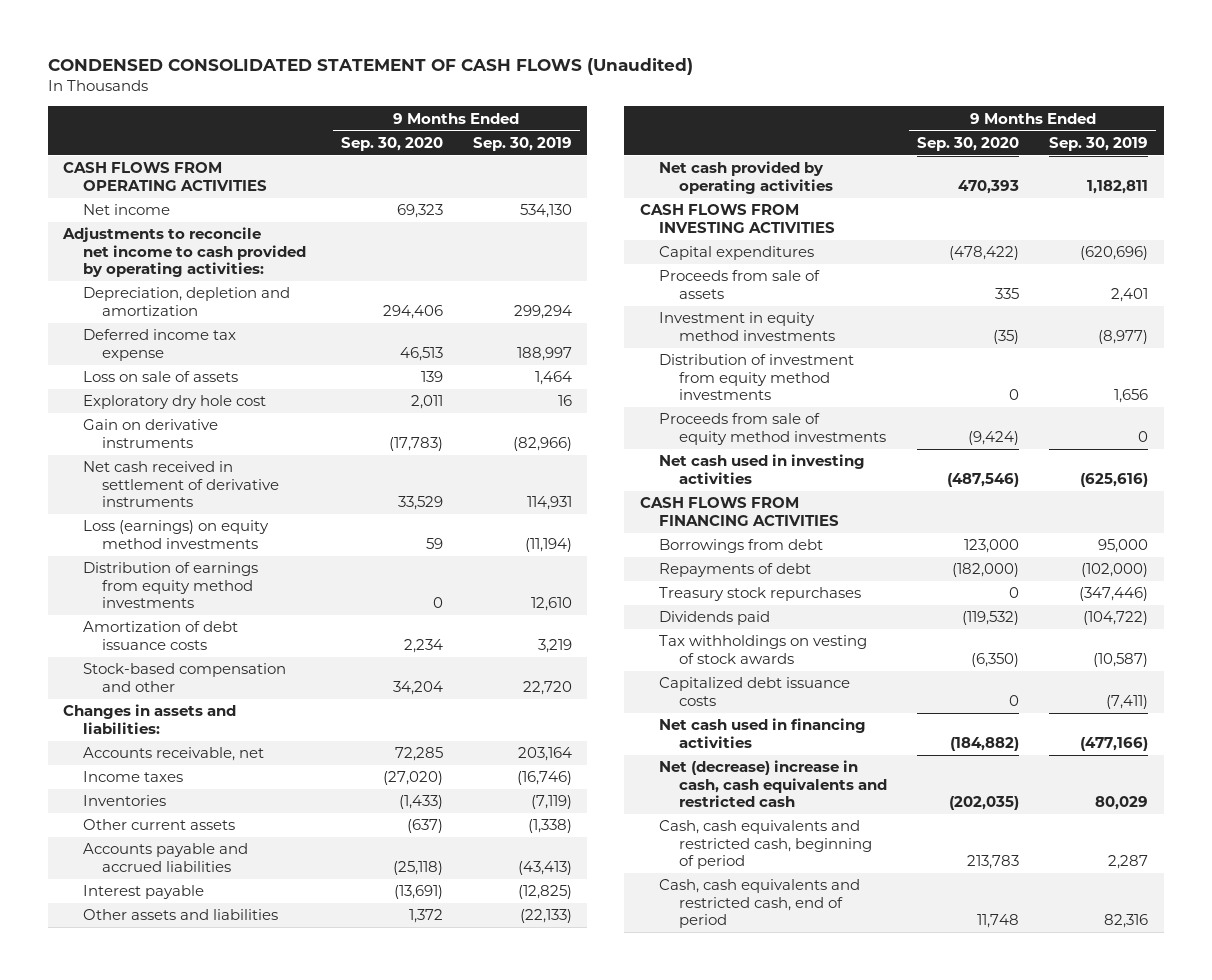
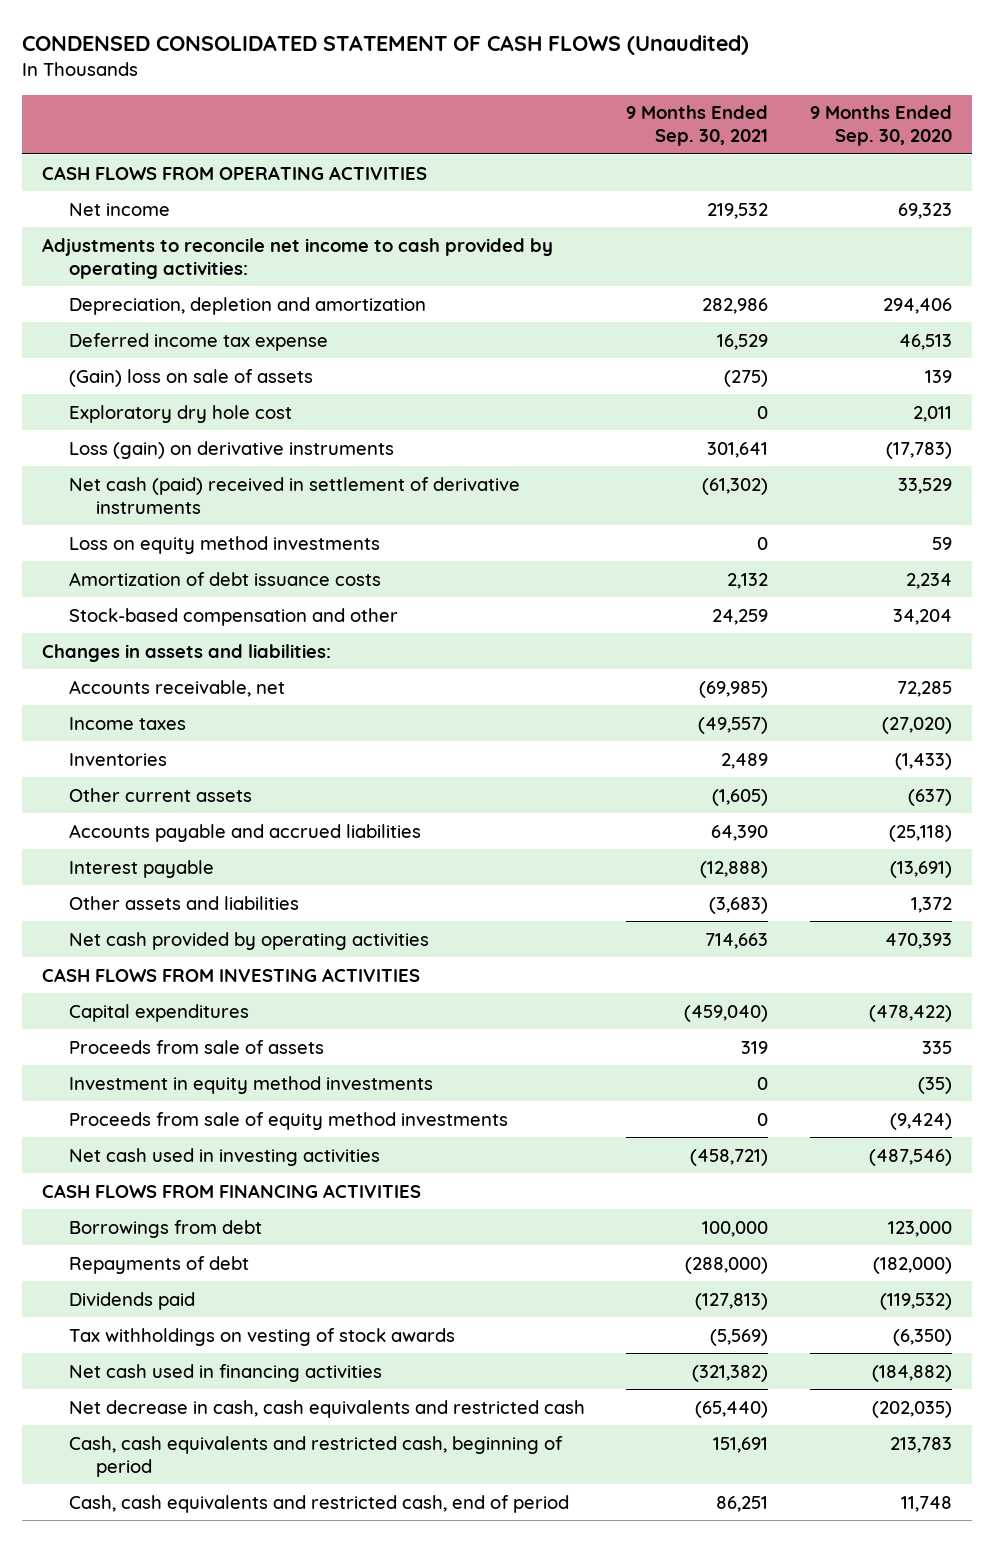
[473,136,573,151] Sep. 30, 2019 -> none
none -> [626,105,769,147] 9 Months Ended Sep. 30, 2021
[82,371,238,383] Loss on sale of assets -> [68,368,313,387] (Gain) loss on sale of assets
[82,562,258,609] Distribution of earnings from equity method investments -> none
[82,419,218,448] Gain on derivative instruments -> [68,440,394,459] Loss (gain) on derivative instruments
[82,461,280,508] Net cash received in settlement of derivative instruments -> [68,476,520,514] Net cash (paid) received in settlement of derivative instruments
[82,520,269,549] Loss (earnings) on equity method investments -> [68,535,380,554] Loss on equity method investments
[659,354,855,401] Distribution of investment from equity method investments -> none
[659,587,862,602] Treasury stock repurchases -> none
[659,677,851,706] Capitalized debt issuance costs -> none
[659,760,887,808] Net (decrease) increase in cash, cash equivalents and restricted cash -> [68,1399,585,1418] Net decrease in cash, cash equivalents and restricted cash

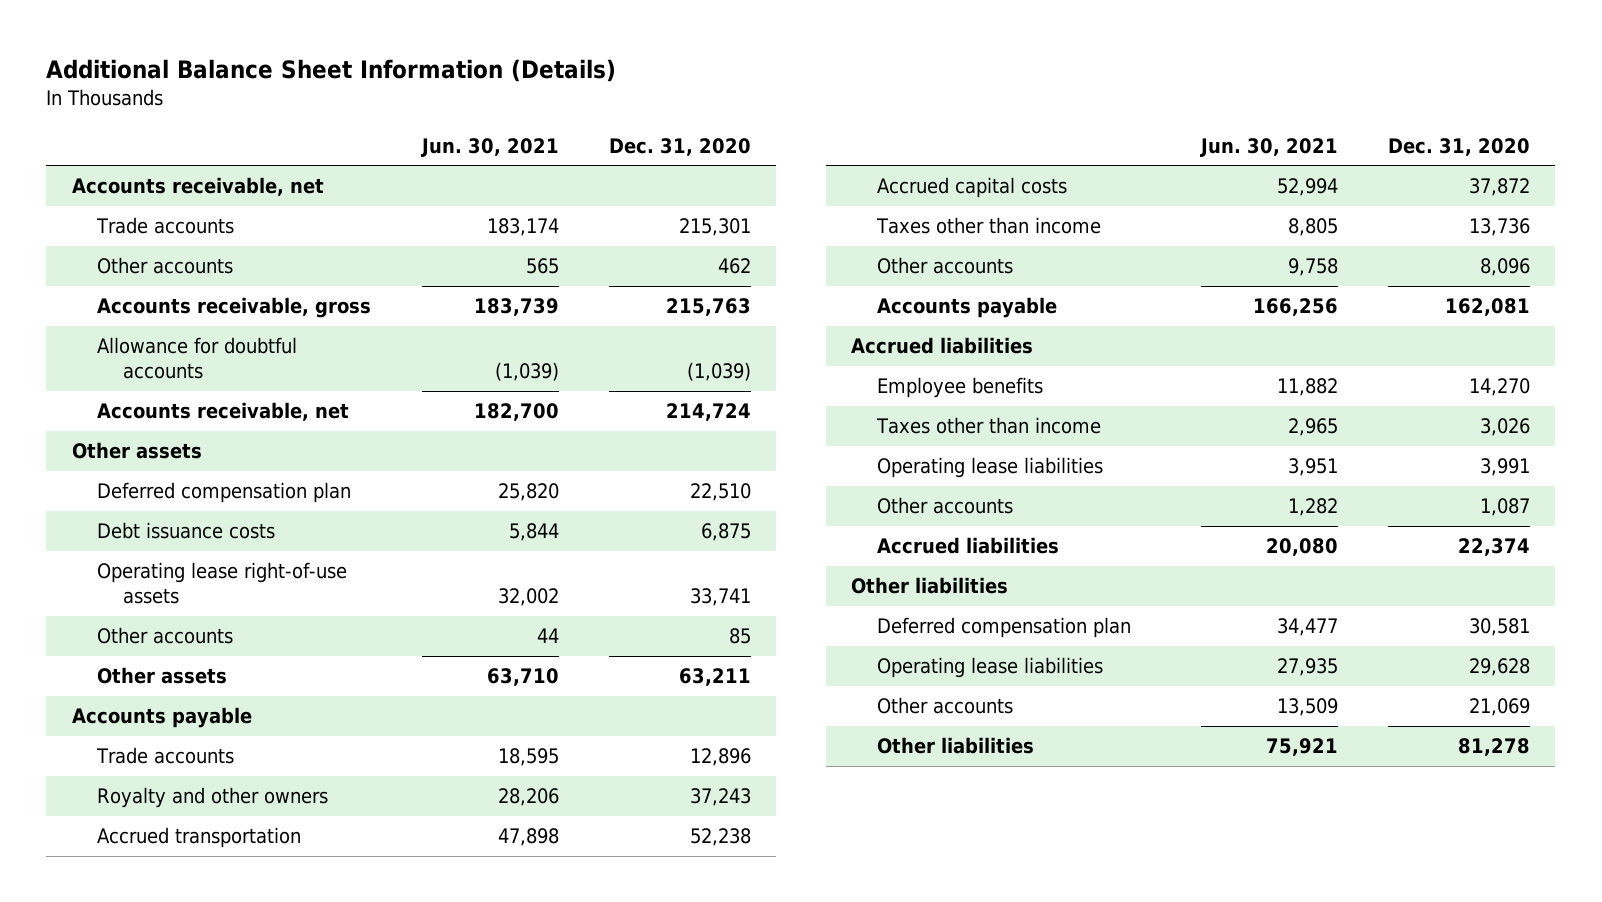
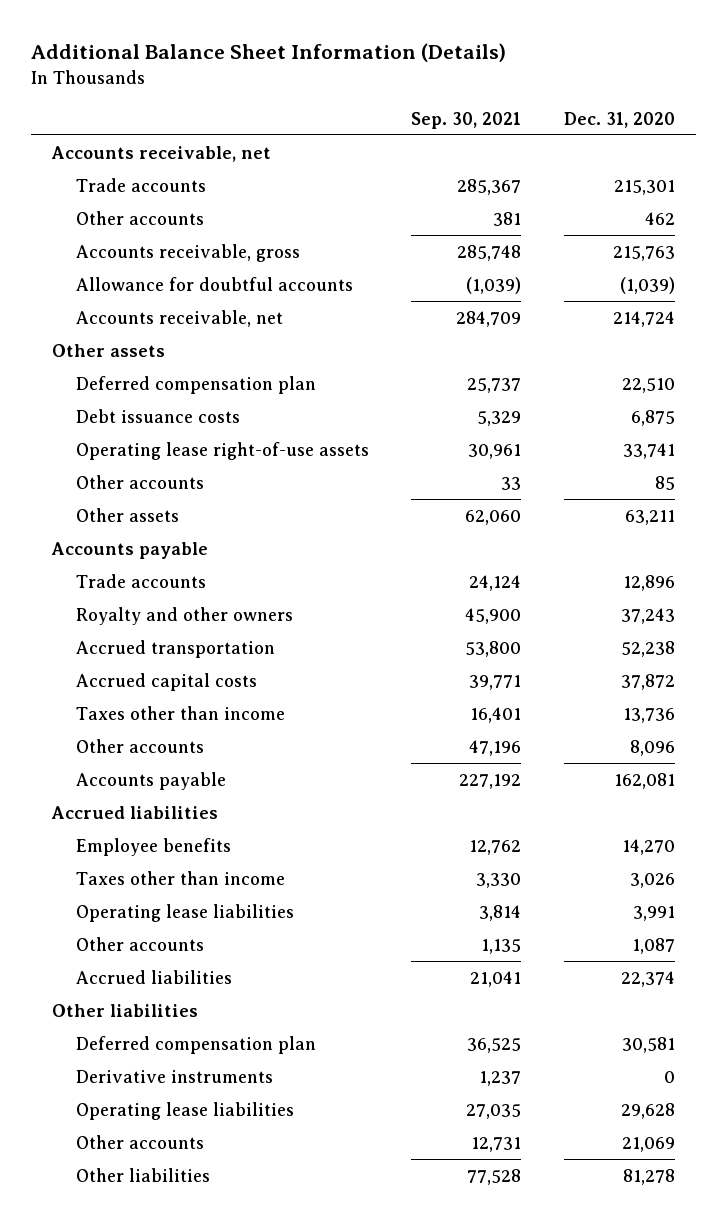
[420,137,559,157] Jun. 30, 2021 -> none
none -> [411,111,522,129] Sep. 30, 2021
none -> [76,1069,274,1083] Derivative instruments

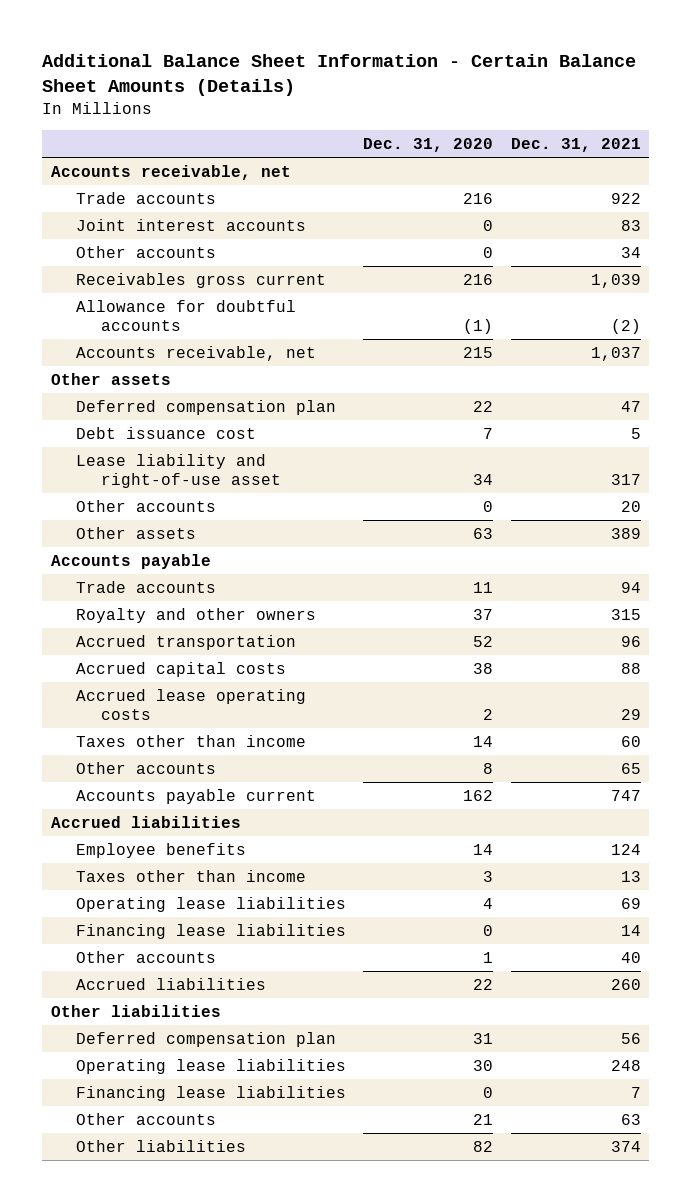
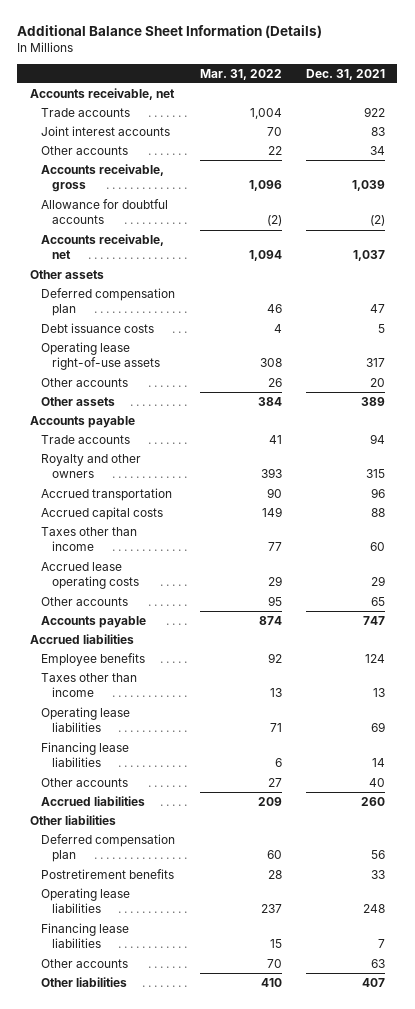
[42,54,637,97] Additional Balance Sheet Information - Certain Balance Sheet Amounts (Details) -> [17,24,323,38] Additional Balance Sheet Information (Details)
[363,137,494,152] Dec. 31, 2020 -> none
none -> [199,68,282,80] Mar. 31, 2022
[75,272,326,288] Receivables gross current -> [40,163,164,193] Accounts receivable, gross
[75,426,256,439] Debt issuance cost -> [40,322,154,333] Debt issuance costs
[75,453,281,489] Lease liability and right-of-use asset -> [40,341,161,371] Operating lease right-of-use assets
[75,688,306,721] Accrued lease operating costs -> [40,561,140,590] Accrued lease operating costs
[75,788,316,804] Accounts payable current -> [40,615,146,628] Accounts payable
none -> [40,868,174,879] Postretirement benefits
[610,1140,641,1152] 374 -> [362,977,386,987] 407

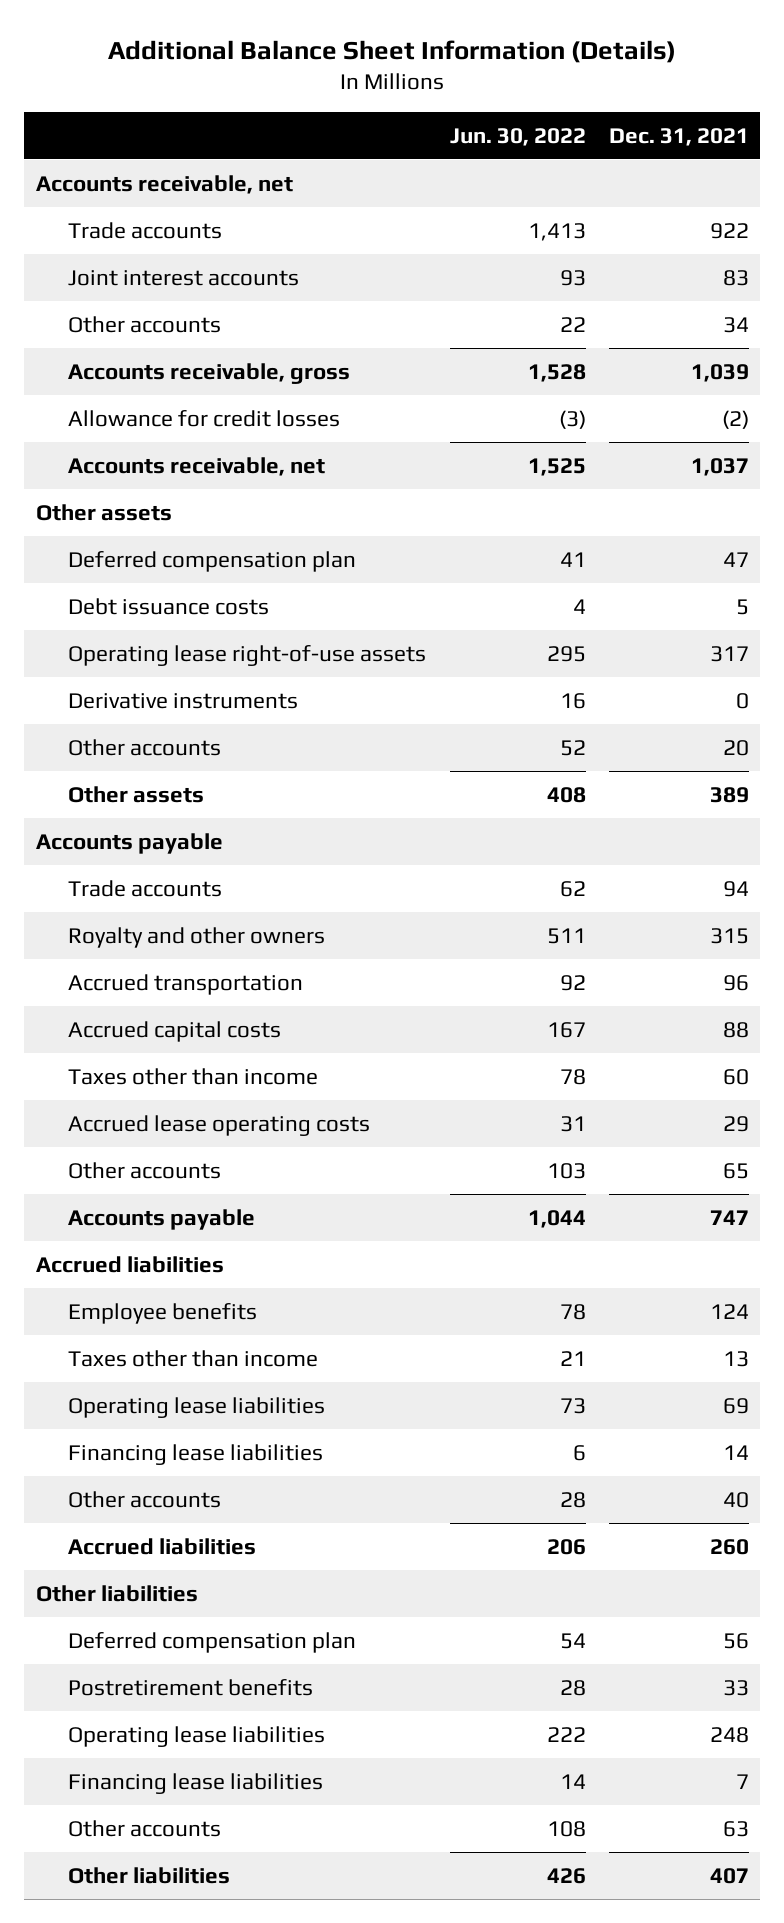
[199,68,282,80] Mar. 31, 2022 -> none
none -> [449,127,586,146] Jun. 30, 2022
[40,198,168,225] Allowance for doubtful accounts -> [68,409,341,427] Allowance for credit losses
none -> [68,692,299,709] Derivative instruments

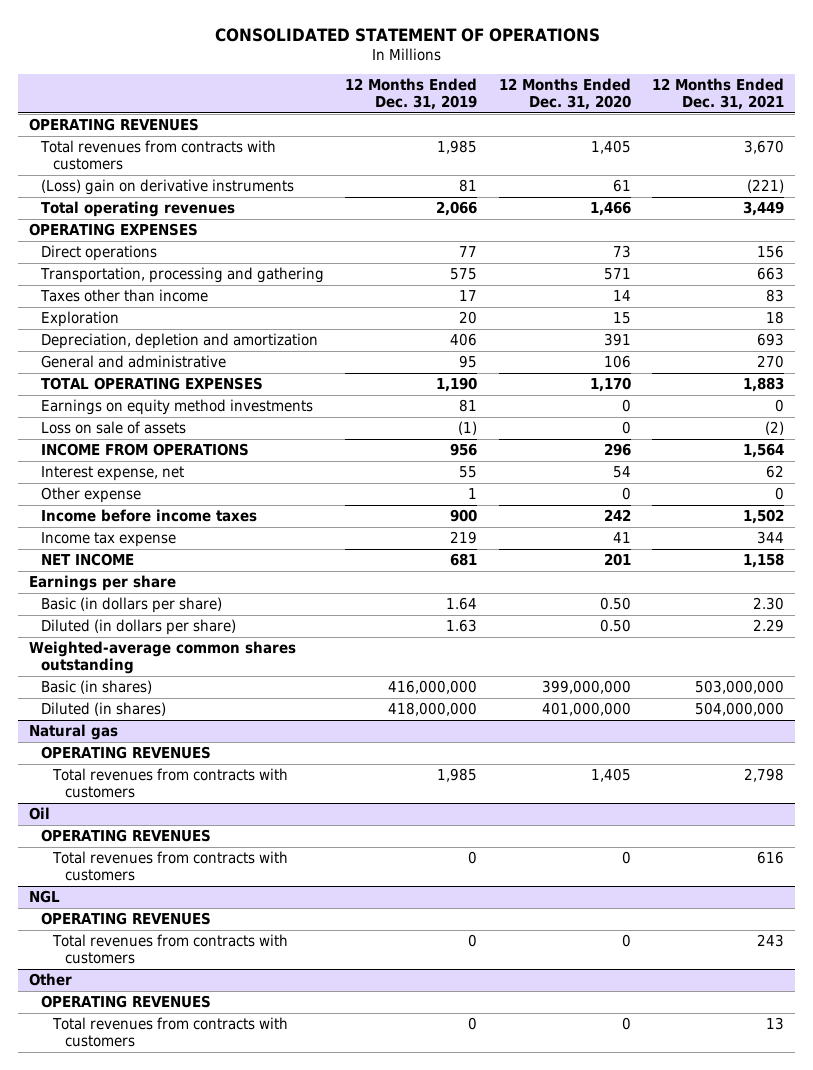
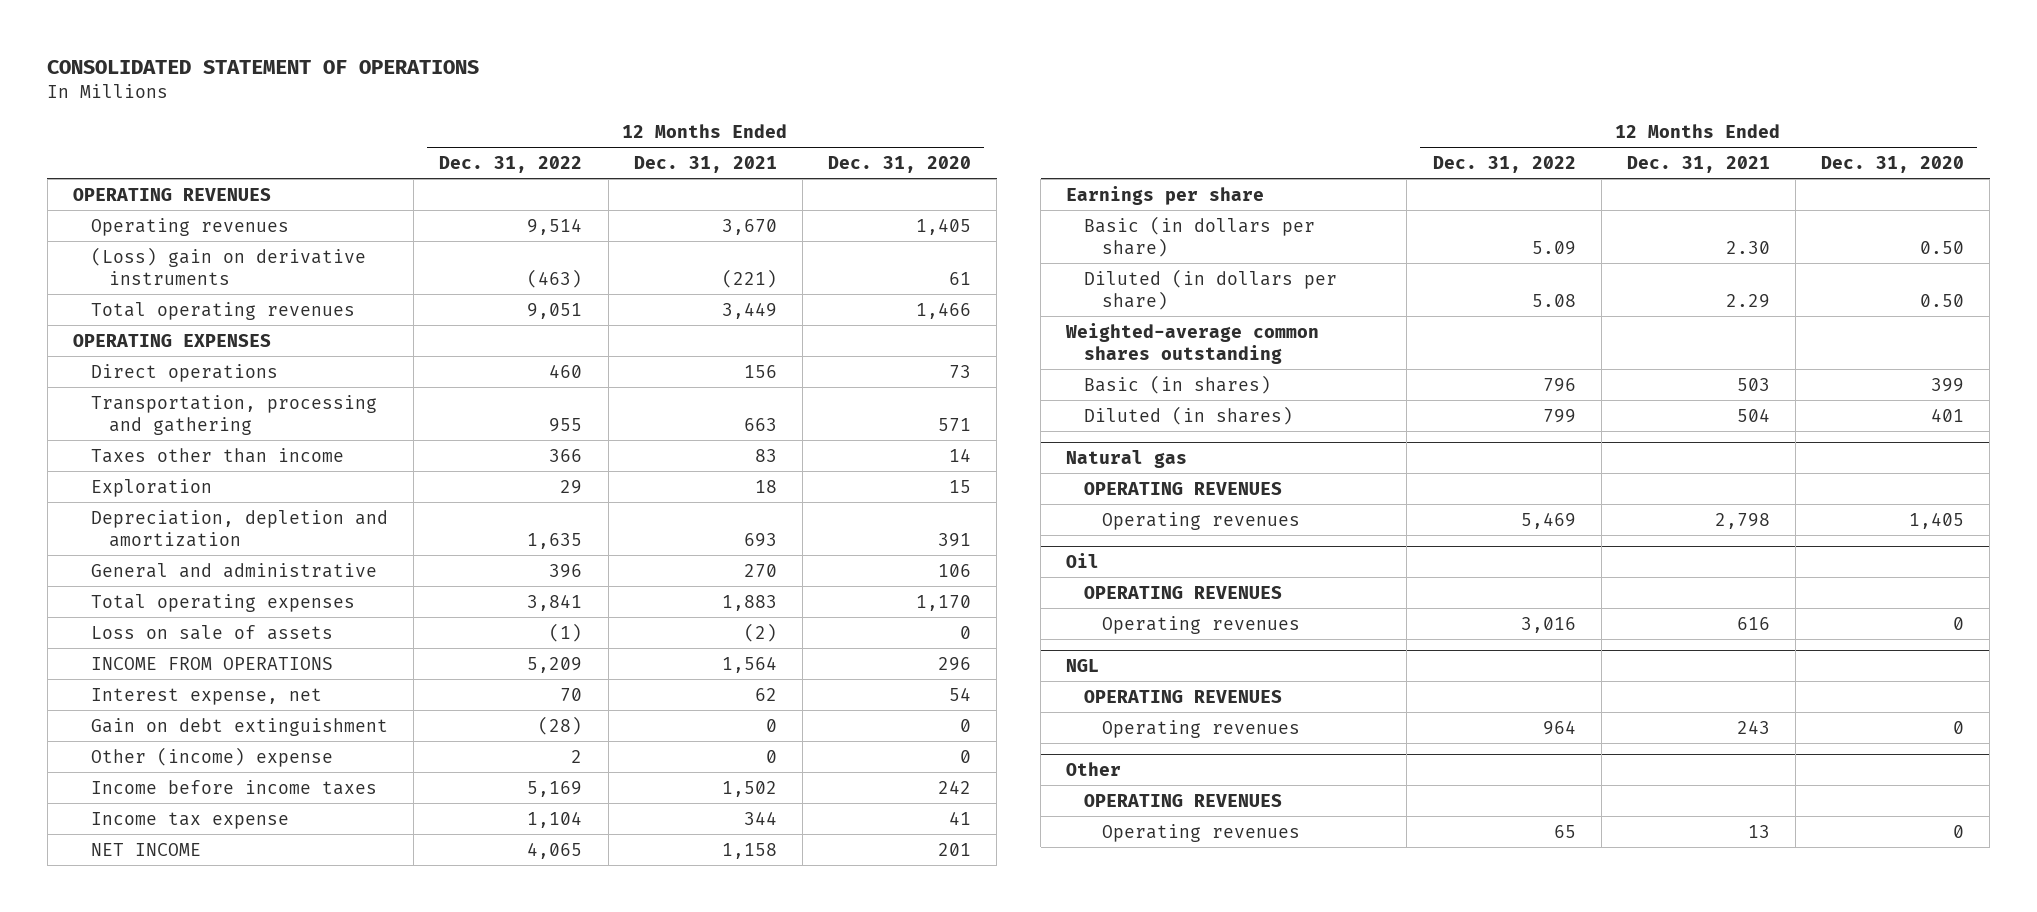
[345,78,478,110] 12 Months Ended Dec. 31, 2019 -> none
none -> [439,155,583,173] Dec. 31, 2022
[40,140,277,170] Total revenues from contracts with customers -> [91,217,290,236] Operating revenues
[41,399,314,416] Earnings on equity method investments -> none
[41,377,264,391] TOTAL OPERATING EXPENSES -> [91,593,356,612] Total operating expenses
none -> [91,717,389,736] Gain on debt extinguishment
[41,487,142,504] Other expense -> [91,746,334,767] Other (income) expense
[541,680,631,695] 399,000,000 -> [1931,377,1965,392] 399
[695,680,785,695] 503,000,000 -> [1736,377,1770,391] 503
[541,702,631,717] 401,000,000 -> [1931,407,1965,422] 401
[695,702,785,717] 504,000,000 -> [1736,407,1770,422] 504
[52,768,289,798] Total revenues from contracts with customers -> [1102,511,1301,530] Operating revenues
[52,851,289,881] Total revenues from contracts with customers -> [1102,615,1301,634] Operating revenues
[52,934,289,964] Total revenues from contracts with customers -> [1102,719,1301,738] Operating revenues
[52,1017,289,1047] Total revenues from contracts with customers -> [1102,823,1301,842] Operating revenues

